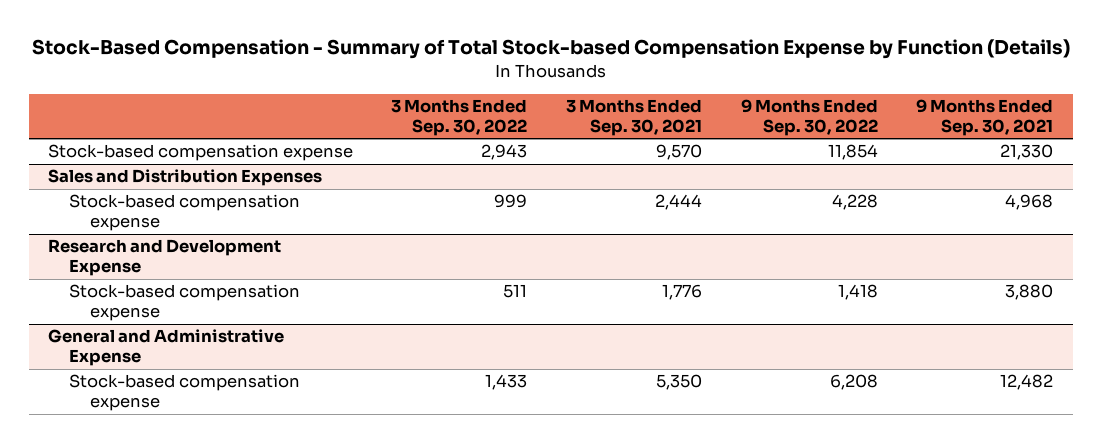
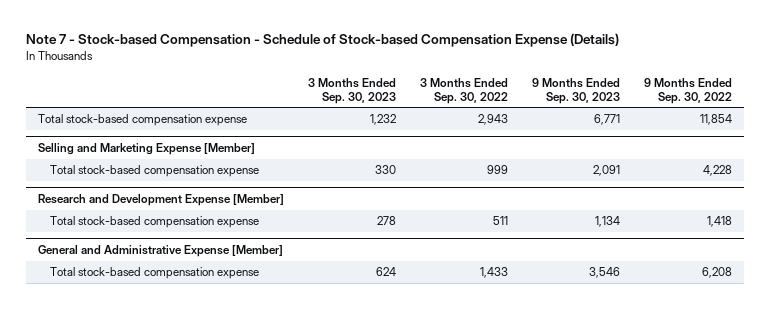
[31,39,1070,60] Stock-Based Compensation - Summary of Total Stock-based Compensation Expense by Function (Details) -> [25,33,619,48] Note 7 - Stock-based Compensation - Schedule of Stock-based Compensation Expense (Details)
[566,99,703,137] 3 Months Ended Sep. 30, 2021 -> none
[916,99,1054,137] 9 Months Ended Sep. 30, 2021 -> none
none -> [308,77,397,104] 3 Months Ended Sep. 30, 2023
none -> [532,77,621,104] 9 Months Ended Sep. 30, 2023
[47,169,322,187] Sales and Distribution Expenses -> none
[47,144,353,162] Stock-based compensation expense -> [37,114,247,127] Total stock-based compensation expense
none -> [37,143,255,156] Selling and Marketing Expense [Member]
[68,194,300,232] Stock-based compensation expense -> [49,165,259,178] Total stock-based compensation expense
[47,239,281,277] Research and Development Expense -> [37,194,284,207] Research and Development Expense [Member]
[68,284,300,322] Stock-based compensation expense -> [49,216,259,229] Total stock-based compensation expense
[47,329,284,367] General and Administrative Expense -> [37,245,283,258] General and Administrative Expense [Member]
[68,374,300,412] Stock-based compensation expense -> [49,267,259,280] Total stock-based compensation expense

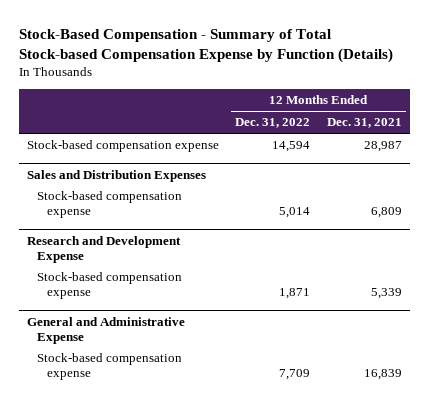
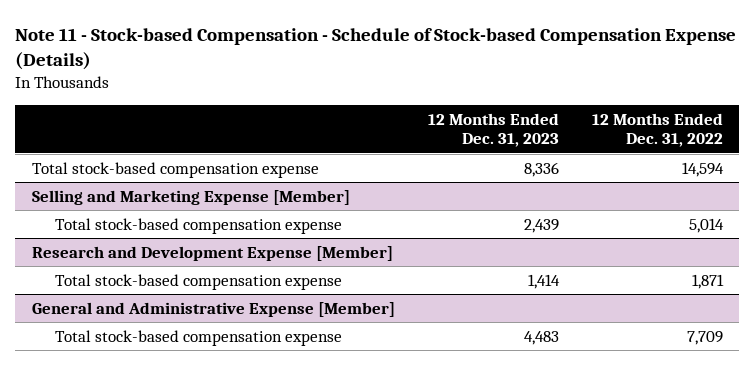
[18,28,393,63] Stock-Based Compensation - Summary of Total Stock-based Compensation Expense by Function (Details) -> [15,27,737,71] Note 11 - Stock-based Compensation - Schedule of Stock-based Compensation Expense (Details)
[326,118,402,129] Dec. 31, 2021 -> none
none -> [427,112,559,148] 12 Months Ended Dec. 31, 2023
[26,169,206,182] Sales and Distribution Expenses -> none
[26,140,219,153] Stock-based compensation expense -> [31,161,319,178] Total stock-based compensation expense
none -> [31,189,350,205] Selling and Marketing Expense [Member]
[36,191,182,219] Stock-based compensation expense -> [54,217,342,234] Total stock-based compensation expense
[26,235,181,263] Research and Development Expense -> [31,245,393,261] Research and Development Expense [Member]
[36,272,182,300] Stock-based compensation expense -> [54,273,342,290] Total stock-based compensation expense
[26,316,185,344] General and Administrative Expense -> [31,301,395,317] General and Administrative Expense [Member]
[36,353,182,381] Stock-based compensation expense -> [54,329,342,346] Total stock-based compensation expense

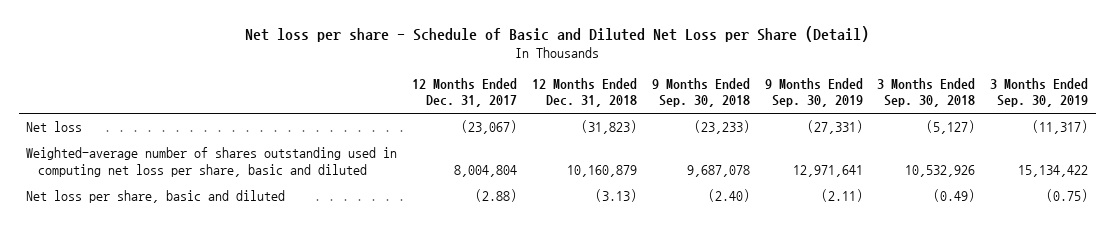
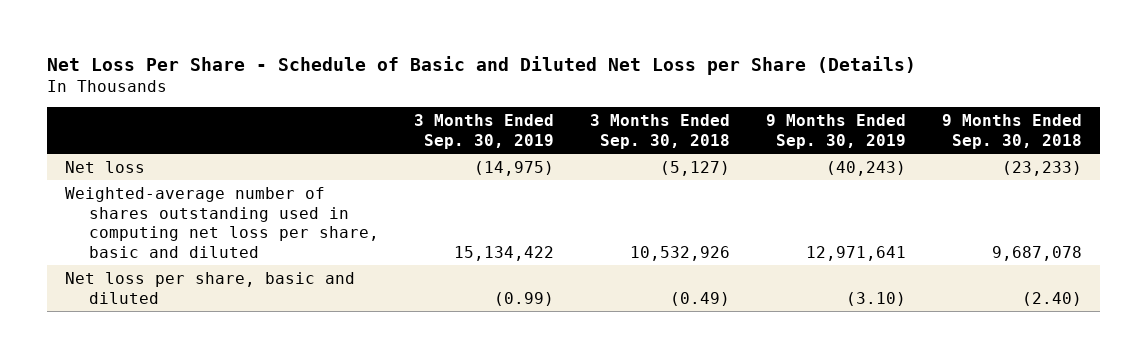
[245,26,870,43] Net loss per share - Schedule of Basic and Diluted Net Loss per Share (Detail) -> [46,55,916,75] Net Loss Per Share - Schedule of Basic and Diluted Net Loss per Share (Details)
[411,77,517,108] 12 Months Ended Dec. 31, 2017 -> none
[531,77,637,108] 12 Months Ended Dec. 31, 2018 -> none
[806,120,863,135] (27,331) -> [825,160,906,176] (40,243)
[1032,120,1089,135] (11,317) -> [474,160,555,176] (14,975)
[820,189,863,203] (2.11) -> [845,291,906,306] (3.10)
[1046,189,1089,203] (0.75) -> [494,291,555,306] (0.99)

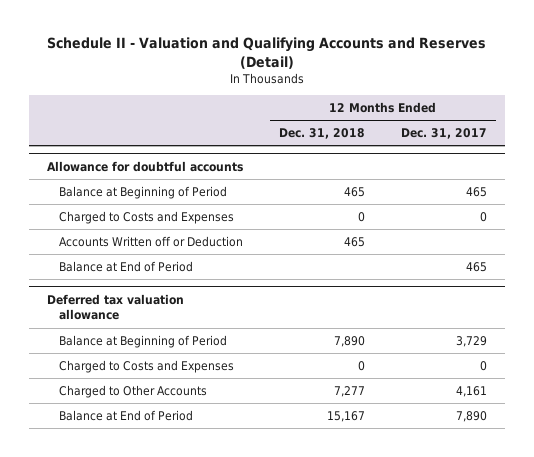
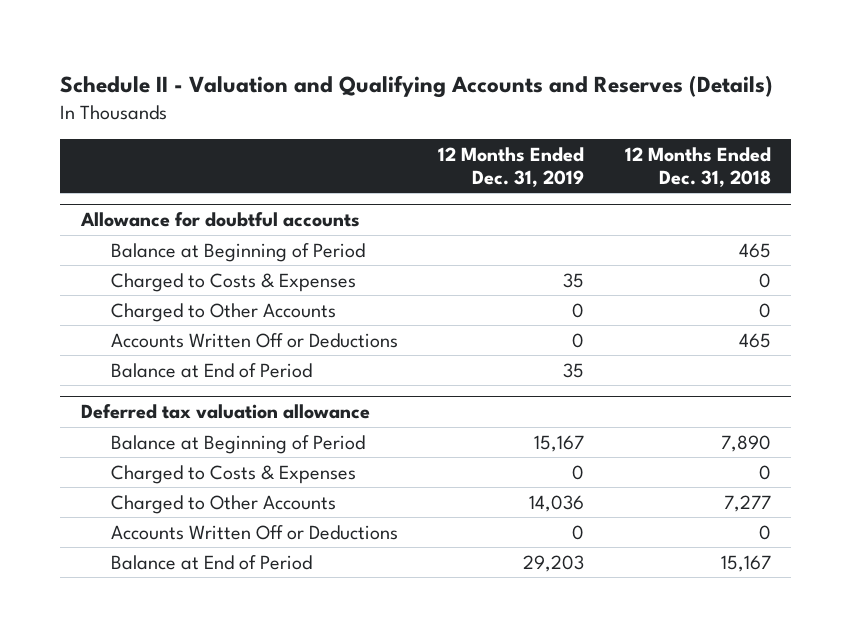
[46,36,486,69] Schedule II - Valuation and Qualifying Accounts and Reserves (Detail) -> [60,74,774,98] Schedule II - Valuation and Qualifying Accounts and Reserves (Details)
[400,128,487,140] Dec. 31, 2017 -> none
none -> [438,146,585,188] 12 Months Ended Dec. 31, 2019
[59,210,235,224] Charged to Costs and Expenses -> [110,272,356,292] Charged to Costs & Expenses
none -> [110,302,336,322] Charged to Other Accounts
[59,235,244,247] Accounts Written off or Deduction -> [110,332,398,348] Accounts Written Off or Deductions
[59,359,235,373] Charged to Costs and Expenses -> [110,464,356,484] Charged to Costs & Expenses
none -> [110,524,398,540] Accounts Written Off or Deductions

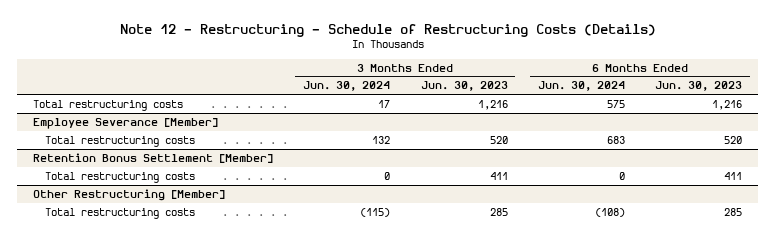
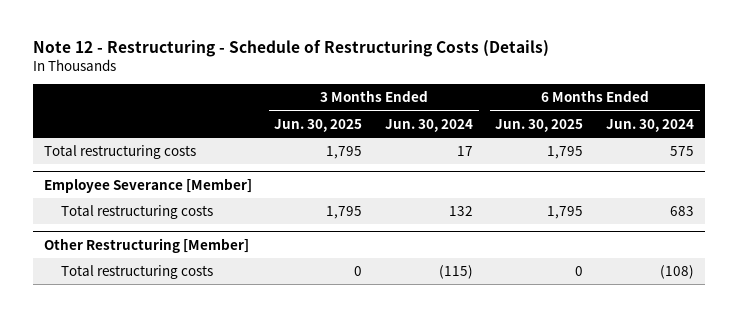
[420,81,508,92] Jun. 30, 2023 -> none
[655,81,743,92] Jun. 30, 2023 -> none
none -> [274,118,363,132] Jun. 30, 2025
none -> [495,118,584,132] Jun. 30, 2025
[32,152,273,163] Retention Bonus Settlement [Member] -> none
[44,171,195,183] Total restructuring costs -> none

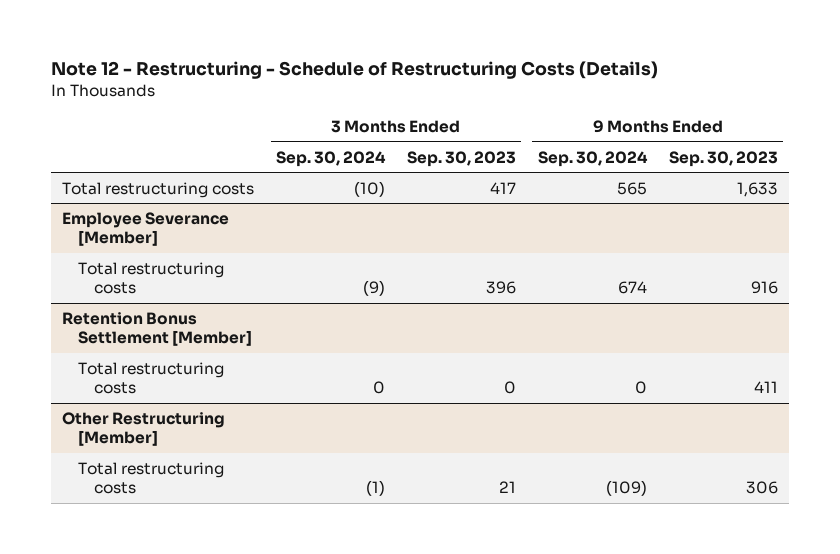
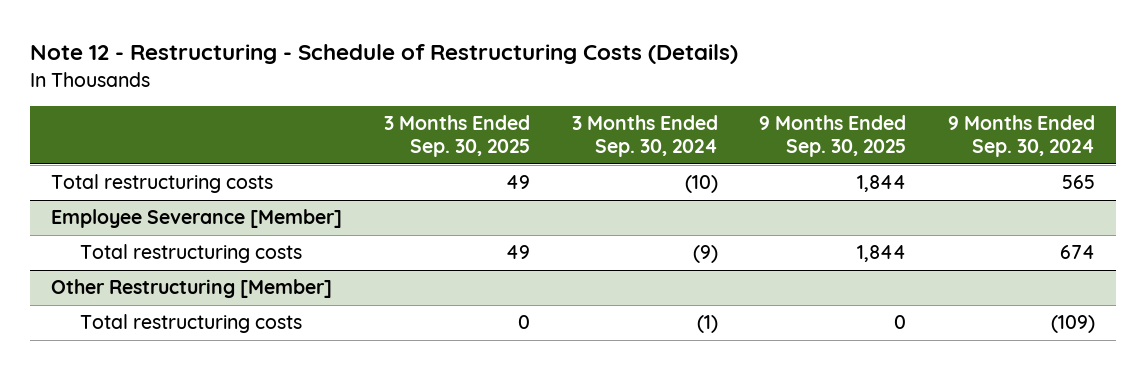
[406,150,516,167] Sep. 30, 2023 -> none
[668,150,778,167] Sep. 30, 2023 -> none
none -> [383,115,530,158] 3 Months Ended Sep. 30, 2025
none -> [759,115,907,158] 9 Months Ended Sep. 30, 2025
[62,311,253,347] Retention Bonus Settlement [Member] -> none
[78,361,225,395] Total restructuring costs -> none

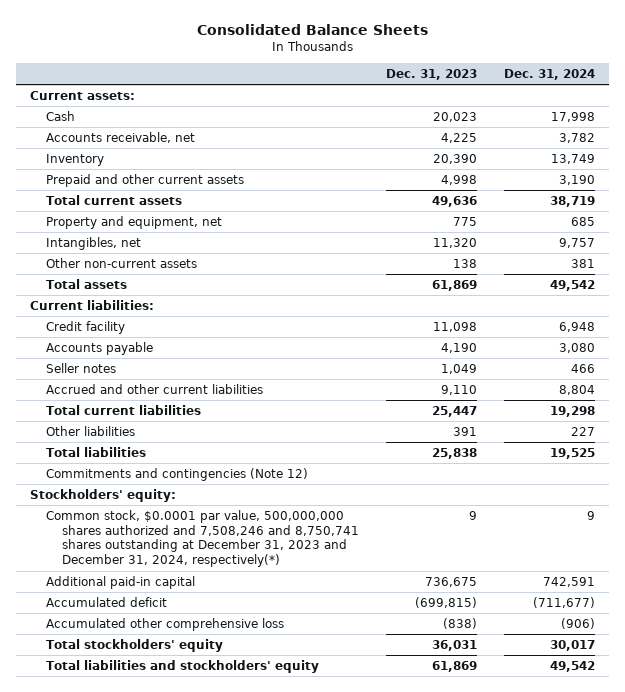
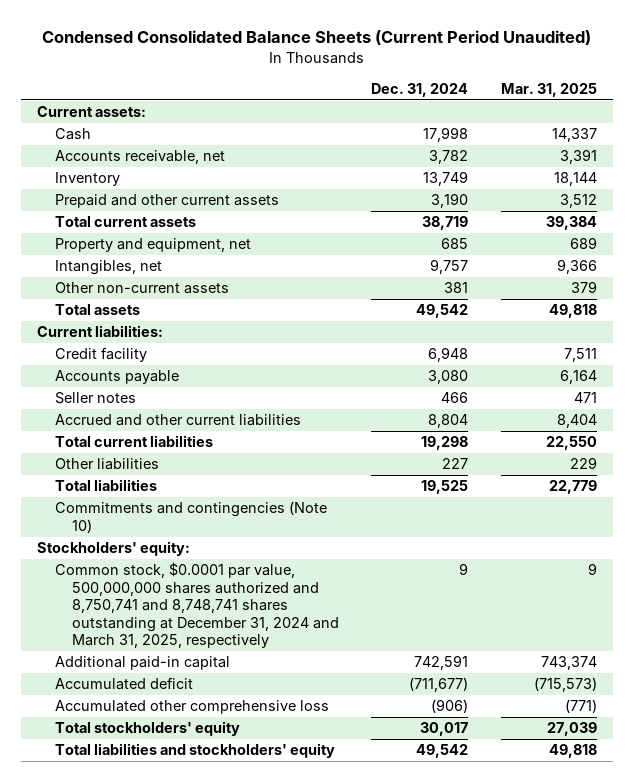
[196,23,428,35] Consolidated Balance Sheets -> [41,30,591,46] Condensed Consolidated Balance Sheets (Current Period Unaudited)
[386,68,478,80] Dec. 31, 2023 -> none
none -> [500,83,597,98] Mar. 31, 2025
[45,468,308,482] Commitments and contingencies (Note 12) -> [54,501,327,533] Commitments and contingencies (Note 10)
[45,510,359,568] Common stock, $0.0001 par value, 500,000,000 shares authorized and 7,508,246 and 8,750,741 shares outstanding at December 31, 2023 and December 31, 2024, respectively(*) -> [54,562,339,649] Common stock, $0.0001 par value, 500,000,000 shares authorized and 8,750,741 and 8,748,741 shares outstanding at December 31, 2024 and March 31, 2025, respectively

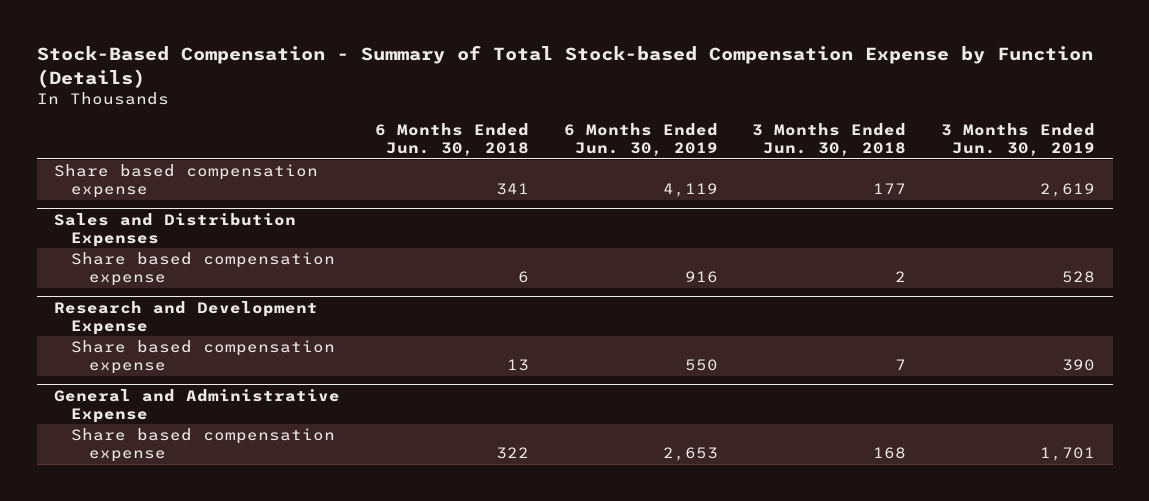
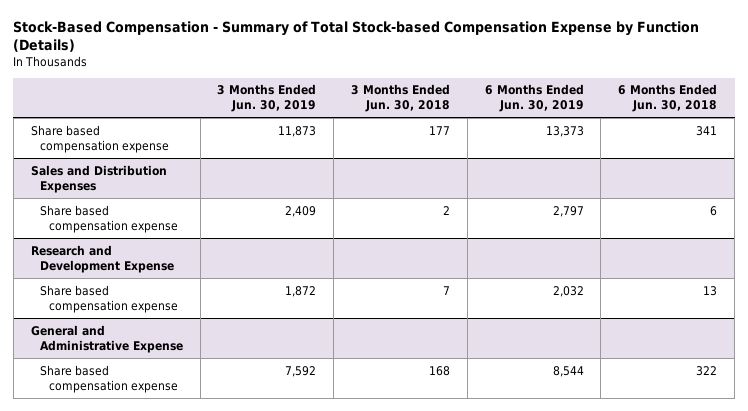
[662,183,718,198] 4,119 -> [545,125,584,137] 13,373
[1040,183,1096,198] 2,619 -> [278,125,317,137] 11,873
[684,271,718,284] 916 -> [552,205,584,217] 2,797
[1062,271,1096,284] 528 -> [285,205,317,217] 2,409
[684,359,718,372] 550 -> [552,285,584,297] 2,032
[1062,359,1096,372] 390 -> [285,285,317,297] 1,872
[662,447,718,462] 2,653 -> [552,365,584,377] 8,544
[1040,447,1096,462] 1,701 -> [285,365,317,377] 7,592

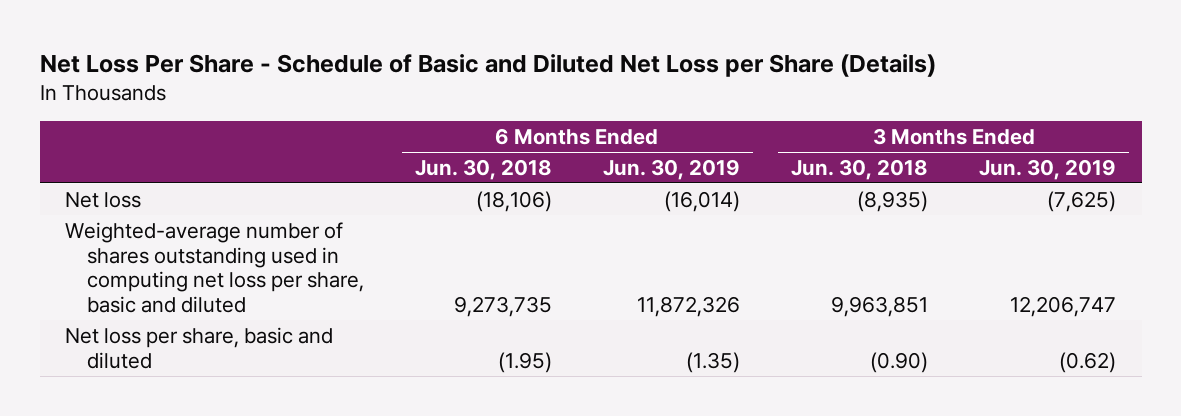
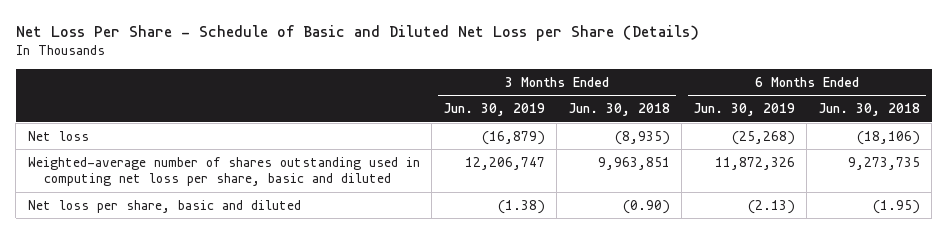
[664,190,741,212] (16,014) -> [731,130,795,145] (25,268)
[1047,190,1117,212] (7,625) -> [481,130,545,145] (16,879)
[686,351,741,373] (1.35) -> [747,199,795,214] (2.13)
[1059,351,1117,373] (0.62) -> [497,199,545,214] (1.38)

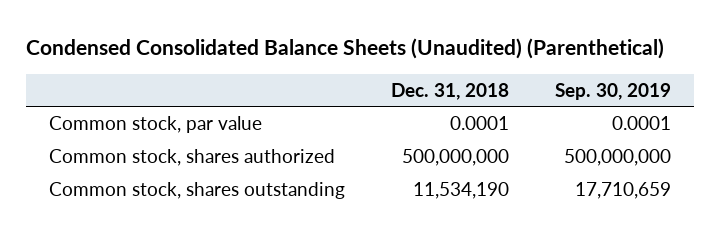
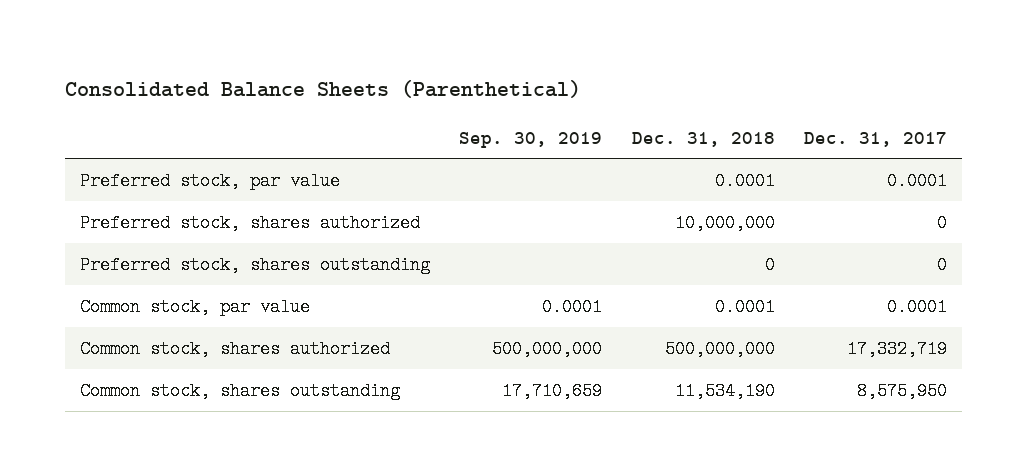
[26,38,665,60] Condensed Consolidated Balance Sheets (Unaudited) (Parenthetical) -> [64,80,581,99] Consolidated Balance Sheets (Parenthetical)
none -> [804,131,948,147] Dec. 31, 2017
none -> [79,172,340,191] Preferred stock, par value
none -> [79,214,420,233] Preferred stock, shares authorized
none -> [79,256,430,275] Preferred stock, shares outstanding

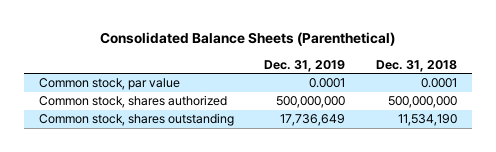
[459,131,603,148] Sep. 30, 2019 -> none
[804,131,948,147] Dec. 31, 2017 -> none
none -> [264,59,346,72] Dec. 31, 2019
[79,172,340,191] Preferred stock, par value -> none
[79,214,420,233] Preferred stock, shares authorized -> none
[79,256,430,275] Preferred stock, shares outstanding -> none

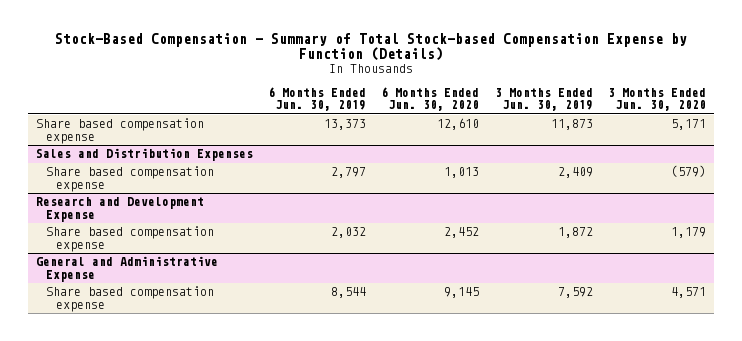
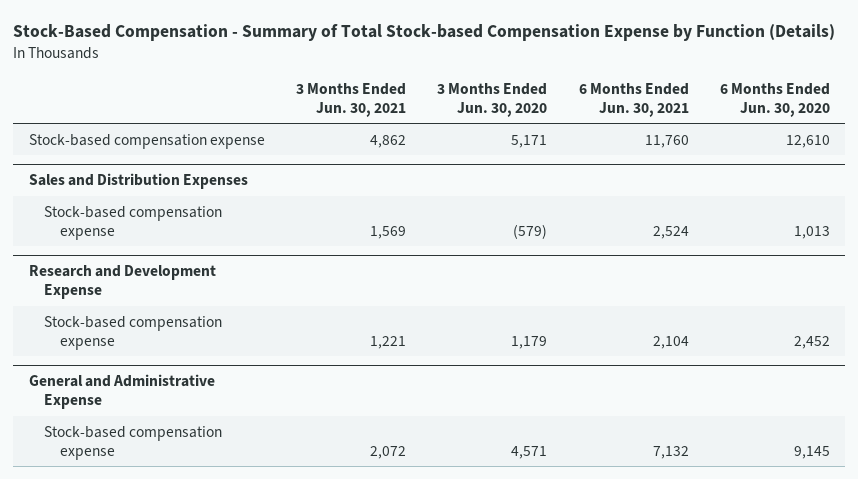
[267,86,366,112] 6 Months Ended Jun. 30, 2019 -> none
[494,87,593,112] 3 Months Ended Jun. 30, 2019 -> none
none -> [295,82,406,117] 3 Months Ended Jun. 30, 2021
none -> [578,82,689,117] 6 Months Ended Jun. 30, 2021
[35,118,204,145] Share based compensation expense -> [28,133,265,149] Stock-based compensation expense
[45,166,214,193] Share based compensation expense -> [44,205,223,240] Stock-based compensation expense
[45,226,214,253] Share based compensation expense -> [44,315,223,350] Stock-based compensation expense
[45,286,214,313] Share based compensation expense -> [44,425,223,460] Stock-based compensation expense

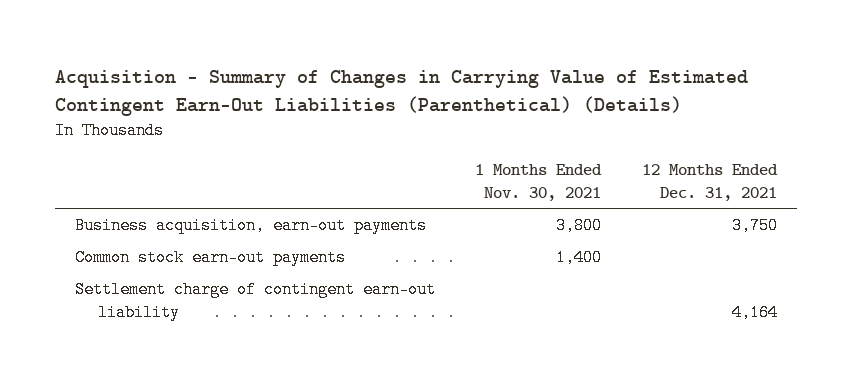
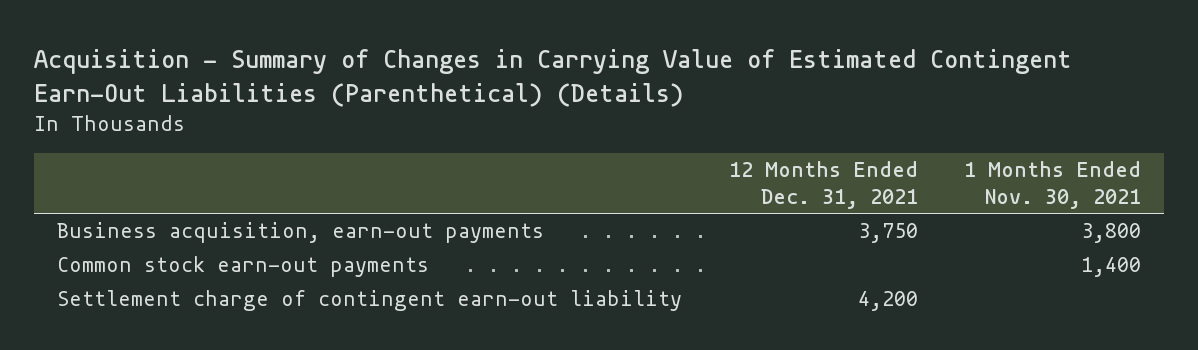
[731,304,778,322] 4,164 -> [857,291,918,312] 4,200

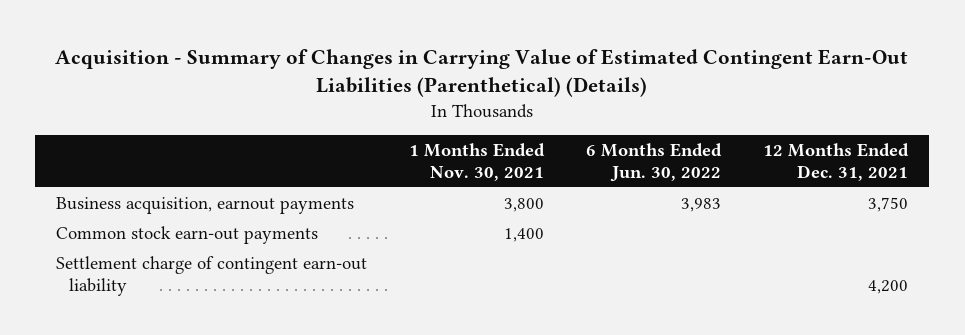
none -> [586,142,723,182] 6 Months Ended Jun. 30, 2022
[57,222,545,244] Business acquisition, earn-out payments -> [56,196,355,214] Business acquisition, earnout payments

